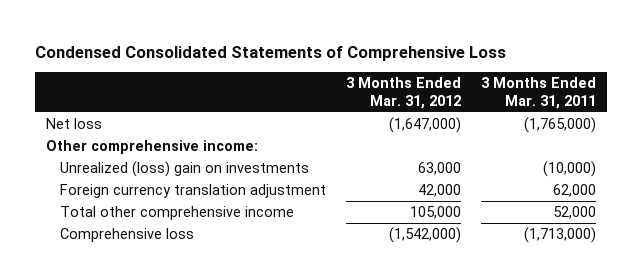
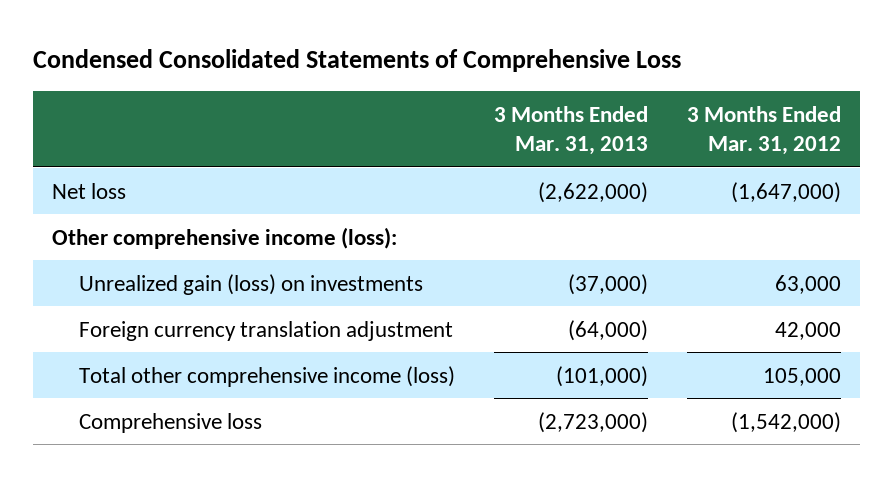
[481,77,597,109] 3 Months Ended Mar. 31, 2011 -> none
none -> [494,105,649,155] 3 Months Ended Mar. 31, 2013
[45,140,258,155] Other comprehensive income: -> [52,226,398,249] Other comprehensive income (loss):
[59,161,309,178] Unrealized (loss) gain on investments -> [79,273,424,295] Unrealized gain (loss) on investments
[59,206,294,221] Total other comprehensive income -> [79,365,456,387] Total other comprehensive income (loss)

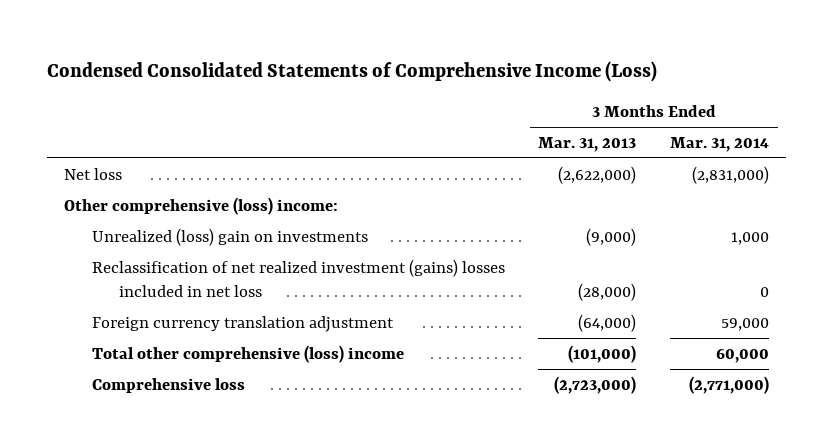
[33,49,682,73] Condensed Consolidated Statements of Comprehensive Loss -> [47,61,658,83] Condensed Consolidated Statements of Comprehensive Income (Loss)
[686,105,841,155] 3 Months Ended Mar. 31, 2012 -> none
none -> [670,136,770,152] Mar. 31, 2014
[52,226,398,249] Other comprehensive income (loss): -> [64,196,339,215] Other comprehensive (loss) income:
[79,273,424,295] Unrealized gain (loss) on investments -> [91,227,368,246] Unrealized (loss) gain on investments
[568,273,649,295] (37,000) -> [586,227,637,246] (9,000)
none -> [91,258,505,298] Reclassification of net realized investment (gains) losses included in net loss
[79,365,456,387] Total other comprehensive income (loss) -> [91,344,404,363] Total other comprehensive (loss) income

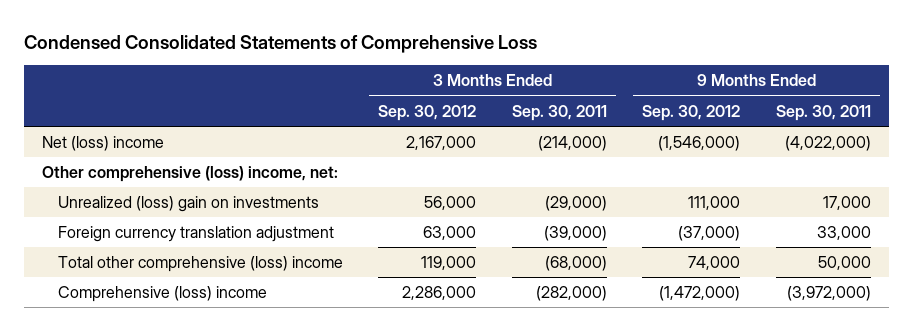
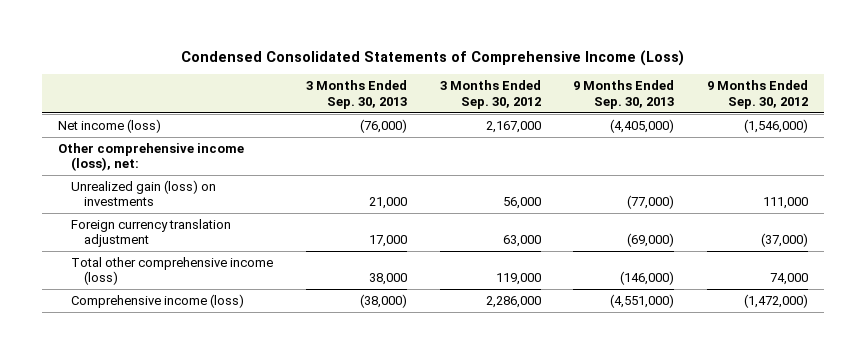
[24,35,538,54] Condensed Consolidated Statements of Comprehensive Loss -> [181,49,685,66] Condensed Consolidated Statements of Comprehensive Income (Loss)
[511,104,607,121] Sep. 30, 2011 -> none
[775,104,871,121] Sep. 30, 2011 -> none
none -> [305,80,407,109] 3 Months Ended Sep. 30, 2013
none -> [573,80,675,109] 9 Months Ended Sep. 30, 2013
[42,136,165,152] Net (loss) income -> [58,119,162,134] Net income (loss)
[42,166,339,183] Other comprehensive (loss) income, net: -> [58,143,245,172] Other comprehensive income (loss), net:
[57,196,319,213] Unrealized (loss) gain on investments -> [71,180,217,207] Unrealized gain (loss) on investments
[57,256,343,273] Total other comprehensive (loss) income -> [71,257,274,286] Total other comprehensive income (loss)
[57,286,267,303] Comprehensive (loss) income -> [71,294,245,309] Comprehensive income (loss)

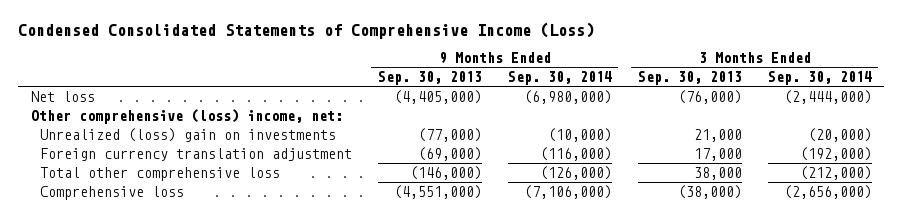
[439,80,541,109] 3 Months Ended Sep. 30, 2012 -> none
[707,80,809,109] 9 Months Ended Sep. 30, 2012 -> none
none -> [507,71,612,86] Sep. 30, 2014
none -> [767,71,872,86] Sep. 30, 2014
[58,119,162,134] Net income (loss) -> [31,90,96,102] Net loss
[58,143,245,172] Other comprehensive income (loss), net: -> [31,108,344,124] Other comprehensive (loss) income, net:
[71,180,217,207] Unrealized gain (loss) on investments -> [40,127,337,142] Unrealized (loss) gain on investments
[71,257,274,286] Total other comprehensive income (loss) -> [40,166,281,181] Total other comprehensive loss
[71,294,245,309] Comprehensive income (loss) -> [40,185,185,200] Comprehensive loss

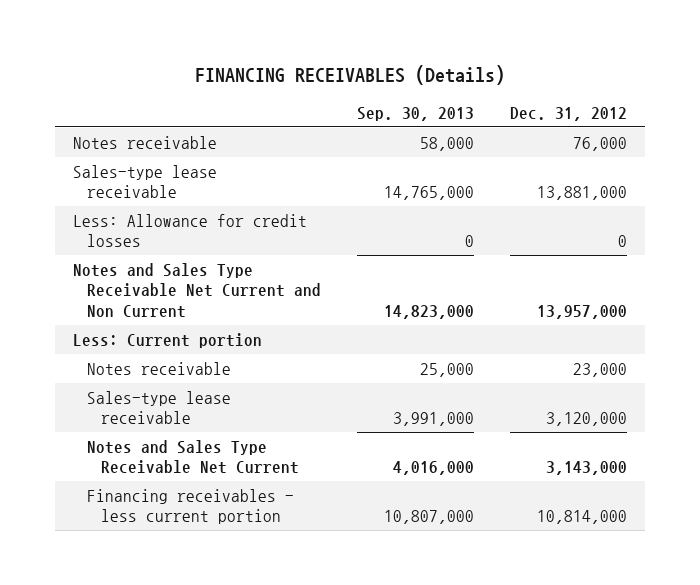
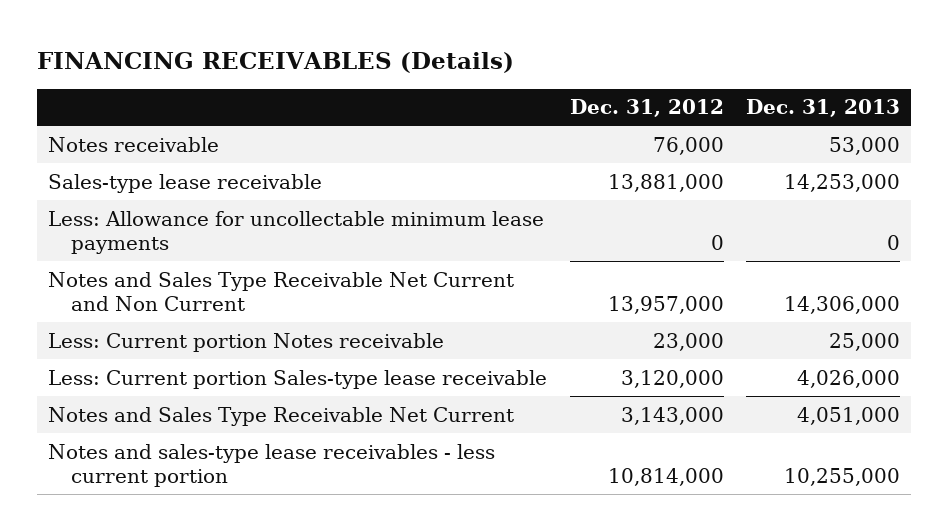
[357,106,475,121] Sep. 30, 2013 -> none
none -> [746,99,901,118] Dec. 31, 2013
[73,213,308,248] Less: Allowance for credit losses -> [48,210,545,255] Less: Allowance for uncollectable minimum lease payments
[73,332,263,348] Less: Current portion -> none
[87,361,232,375] Notes receivable -> [48,332,445,352] Less: Current portion Notes receivable
[87,390,232,425] Sales-type lease receivable -> [48,369,548,389] Less: Current portion Sales-type lease receivable
[87,488,295,525] Financing receivables - less current portion -> [48,443,496,488] Notes and sales-type lease receivables - less current portion

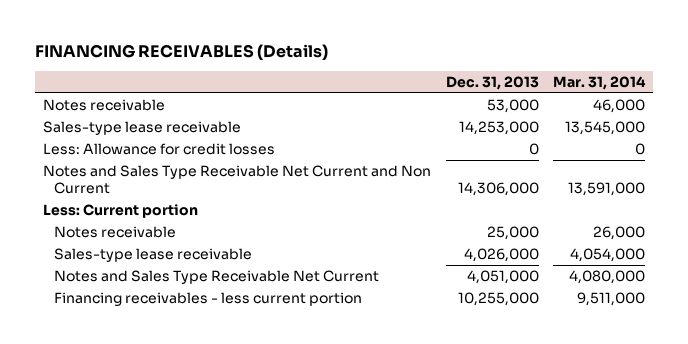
[569,99,724,118] Dec. 31, 2012 -> none
none -> [553,75,647,90] Mar. 31, 2014
[48,210,545,255] Less: Allowance for uncollectable minimum lease payments -> [42,143,275,156] Less: Allowance for credit losses
none -> [42,204,198,219] Less: Current portion
[48,332,445,352] Less: Current portion Notes receivable -> [53,226,176,239] Notes receivable
[48,369,548,389] Less: Current portion Sales-type lease receivable -> [53,248,252,263] Sales-type lease receivable
[48,443,496,488] Notes and sales-type lease receivables - less current portion -> [53,292,362,307] Financing receivables - less current portion

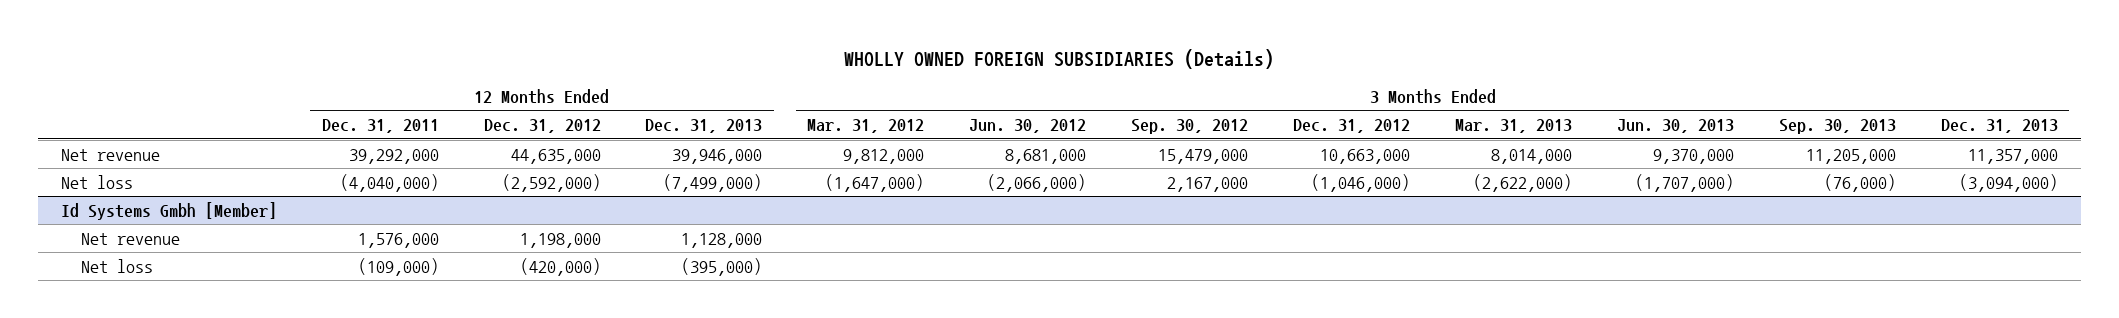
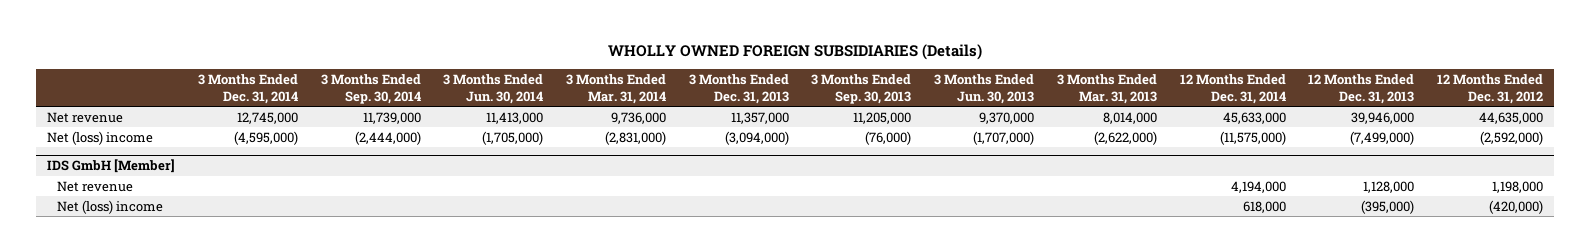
[321,119,439,134] Dec. 31, 2011 -> none
[807,119,925,134] Mar. 31, 2012 -> none
[969,119,1087,134] Jun. 30, 2012 -> none
[1131,119,1249,135] Sep. 30, 2012 -> none
[1293,119,1411,134] Dec. 31, 2012 -> none
none -> [198,73,299,104] 3 Months Ended Dec. 31, 2014
none -> [320,73,421,104] 3 Months Ended Sep. 30, 2014
none -> [443,73,544,104] 3 Months Ended Jun. 30, 2014
none -> [566,73,667,104] 3 Months Ended Mar. 31, 2014
none -> [1179,73,1286,104] 12 Months Ended Dec. 31, 2014
[60,174,133,189] Net loss -> [47,130,154,145] Net (loss) income
[60,201,277,220] Id Systems Gmbh [Member] -> [47,159,176,174] IDS GmbH [Member]
[81,258,154,273] Net loss -> [56,199,163,214] Net (loss) income

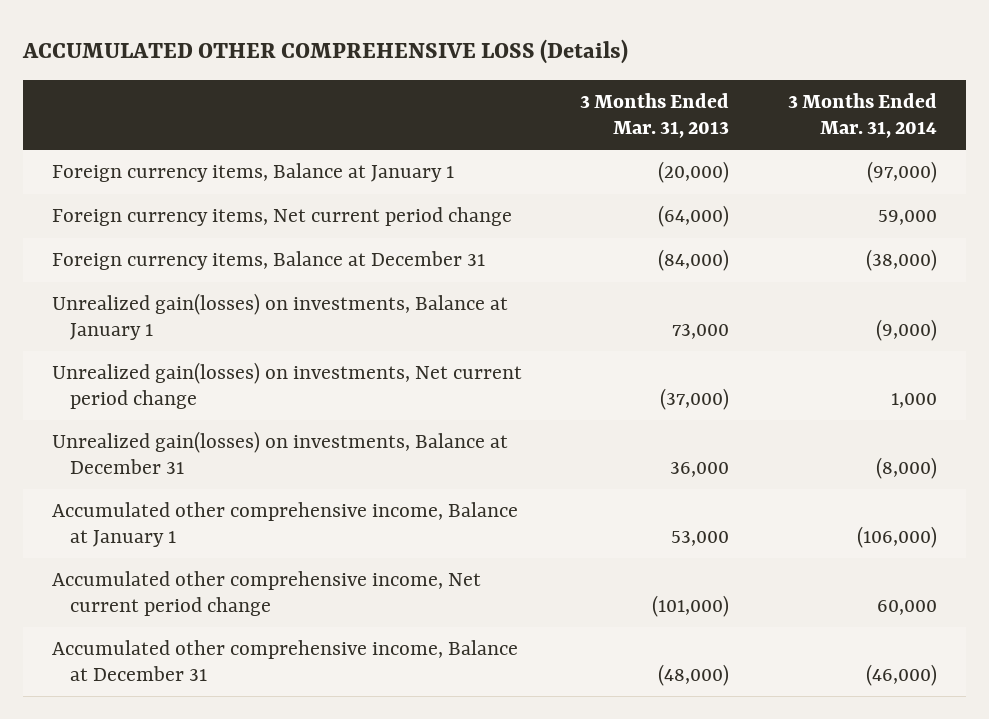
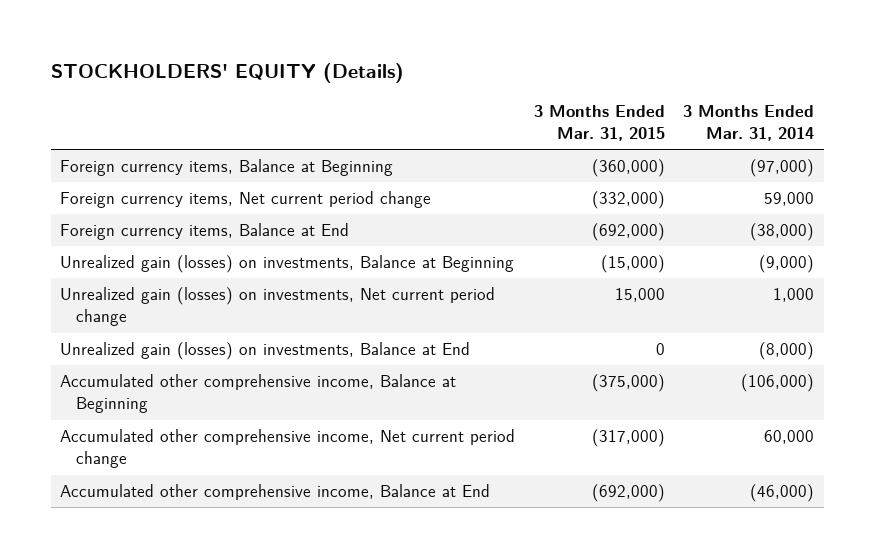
[21,38,628,64] ACCUMULATED OTHER COMPREHENSIVE LOSS (Details) -> [51,62,405,83] STOCKHOLDERS' EQUITY (Details)
[580,93,730,138] 3 Months Ended Mar. 31, 2013 -> none
none -> [533,104,665,142] 3 Months Ended Mar. 31, 2015
[51,163,454,183] Foreign currency items, Balance at January 1 -> [60,159,394,177] Foreign currency items, Balance at Beginning
[51,251,485,271] Foreign currency items, Balance at December 31 -> [60,223,350,241] Foreign currency items, Balance at End
[51,293,508,341] Unrealized gain(losses) on investments, Balance at January 1 -> [60,255,515,274] Unrealized gain (losses) on investments, Balance at Beginning
[51,362,522,410] Unrealized gain(losses) on investments, Net current period change -> [60,287,496,327] Unrealized gain (losses) on investments, Net current period change
[51,431,508,475] Unrealized gain(losses) on investments, Balance at December 31 -> [60,342,471,361] Unrealized gain (losses) on investments, Balance at End
[51,502,518,548] Accumulated other comprehensive income, Balance at January 1 -> [60,374,457,414] Accumulated other comprehensive income, Balance at Beginning
[51,640,518,682] Accumulated other comprehensive income, Balance at December 31 -> [60,484,491,501] Accumulated other comprehensive income, Balance at End

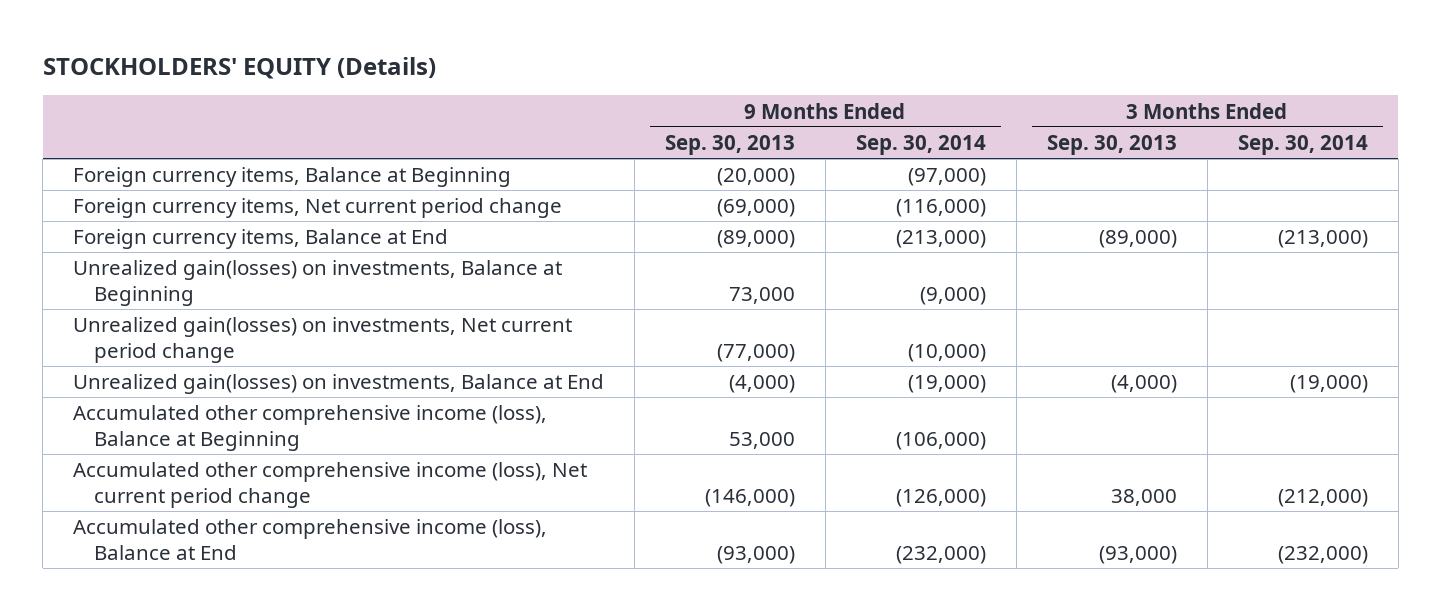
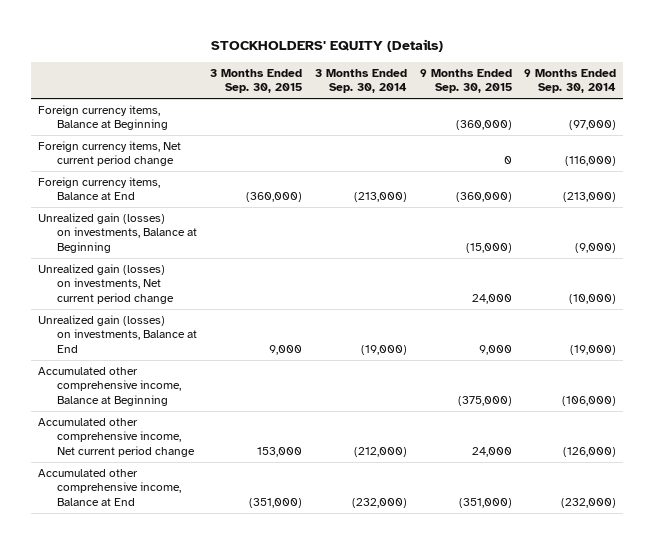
[664,134,795,155] Sep. 30, 2013 -> none
[1046,134,1177,155] Sep. 30, 2013 -> none
none -> [209,69,302,94] 3 Months Ended Sep. 30, 2015
none -> [419,69,512,94] 9 Months Ended Sep. 30, 2015
[73,260,563,306] Unrealized gain(losses) on investments, Balance at Beginning -> [37,213,197,253] Unrealized gain (losses) on investments, Balance at Beginning
[73,317,573,363] Unrealized gain(losses) on investments, Net current period change -> [37,264,174,304] Unrealized gain (losses) on investments, Net current period change
[73,374,605,395] Unrealized gain(losses) on investments, Balance at End -> [37,315,197,353] Unrealized gain (losses) on investments, Balance at End
[73,405,548,451] Accumulated other comprehensive income (loss), Balance at Beginning -> [37,367,181,406] Accumulated other comprehensive income, Balance at Beginning
[73,462,588,508] Accumulated other comprehensive income (loss), Net current period change -> [37,418,195,457] Accumulated other comprehensive income, Net current period change
[73,519,548,560] Accumulated other comprehensive income (loss), Balance at End -> [37,469,181,506] Accumulated other comprehensive income, Balance at End

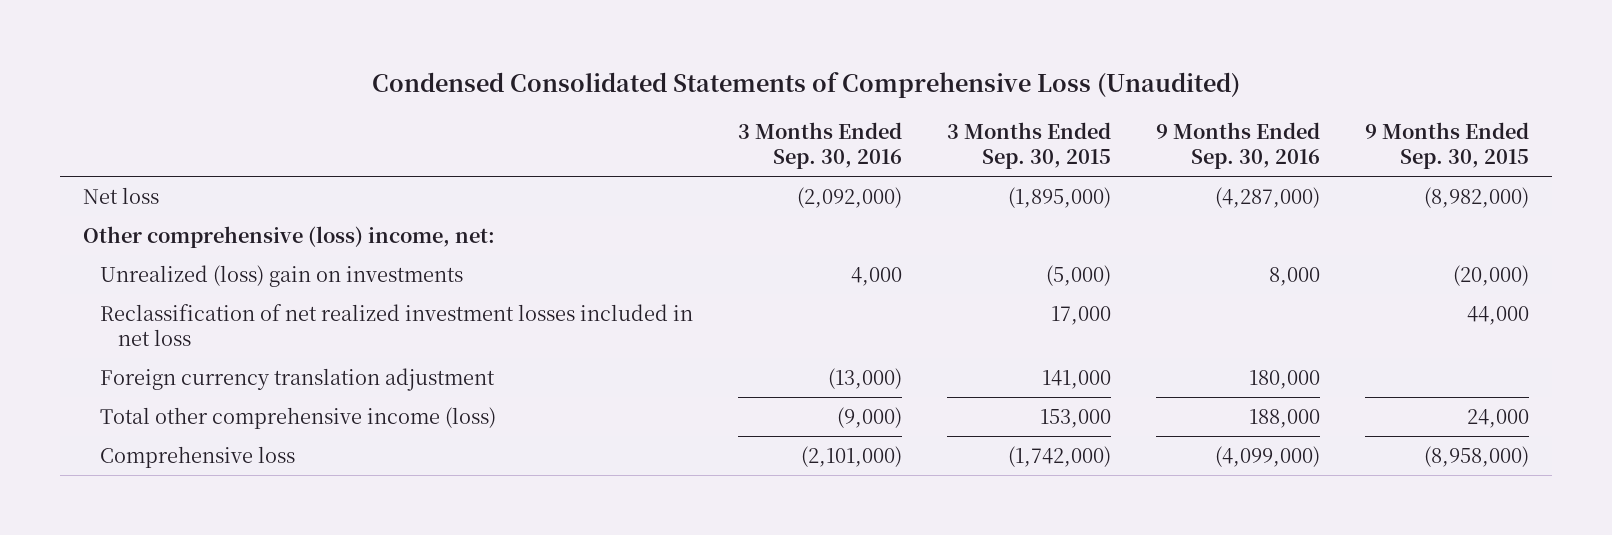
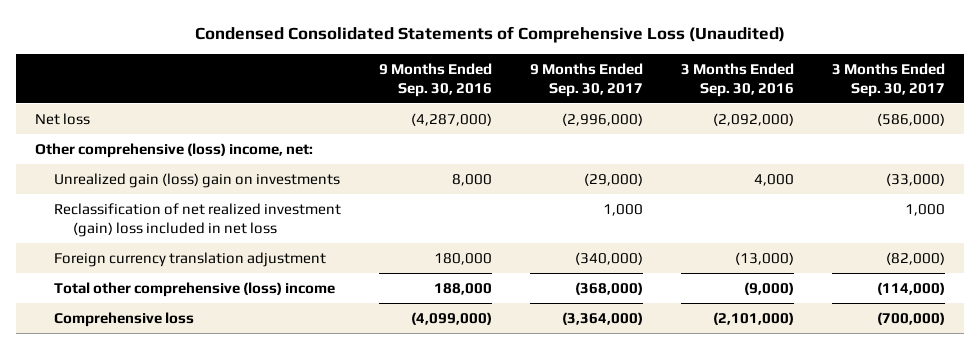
[947,121,1112,170] 3 Months Ended Sep. 30, 2015 -> none
[1365,121,1530,170] 9 Months Ended Sep. 30, 2015 -> none
none -> [529,62,643,97] 9 Months Ended Sep. 30, 2017
none -> [832,62,946,97] 3 Months Ended Sep. 30, 2017
[100,264,464,287] Unrealized (loss) gain on investments -> [53,172,340,188] Unrealized gain (loss) gain on investments
[100,303,694,347] Reclassification of net realized investment losses included in net loss -> [53,202,341,237] Reclassification of net realized investment (gain) loss included in net loss
[100,406,497,429] Total other comprehensive income (loss) -> [53,281,335,297] Total other comprehensive (loss) income

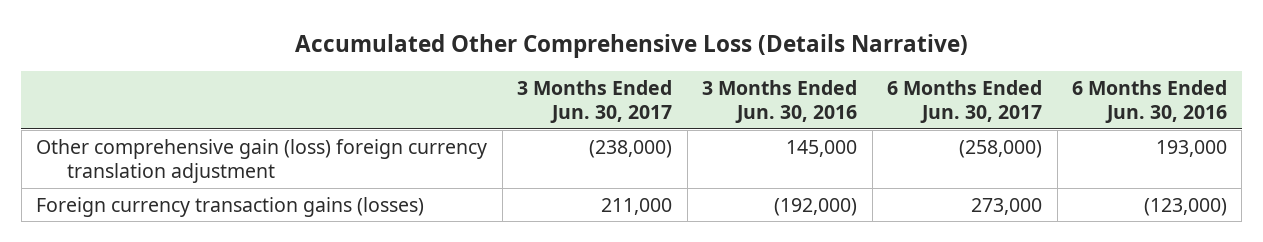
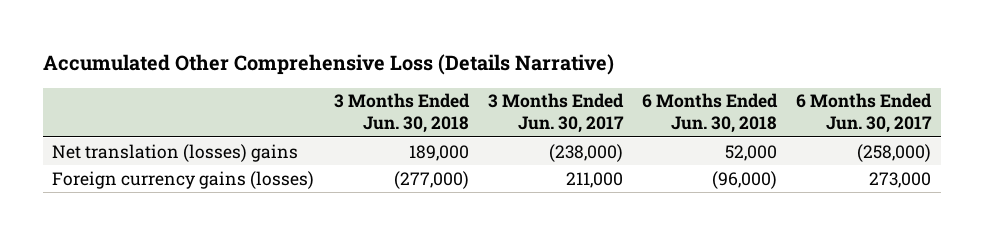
[702,79,858,124] 3 Months Ended Jun. 30, 2016 -> none
[1071,79,1227,124] 6 Months Ended Jun. 30, 2016 -> none
none -> [333,93,470,134] 3 Months Ended Jun. 30, 2018
none -> [642,93,779,134] 6 Months Ended Jun. 30, 2018
[36,138,488,184] Other comprehensive gain (loss) foreign currency translation adjustment -> [52,143,299,162] Net translation (losses) gains
[36,196,425,217] Foreign currency transaction gains (losses) -> [52,170,315,189] Foreign currency gains (losses)

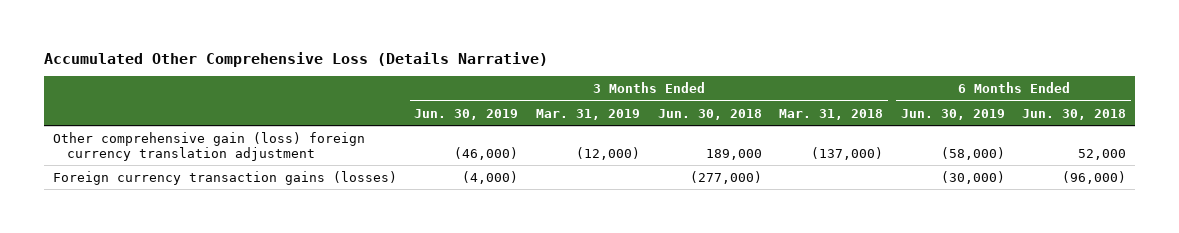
[487,93,624,134] 3 Months Ended Jun. 30, 2017 -> none
[796,93,933,134] 6 Months Ended Jun. 30, 2017 -> none
none -> [414,108,519,120] Jun. 30, 2019
none -> [535,108,640,120] Mar. 31, 2019
none -> [779,108,884,120] Mar. 31, 2018
none -> [900,108,1005,120] Jun. 30, 2019
[52,143,299,162] Net translation (losses) gains -> [52,131,365,161] Other comprehensive gain (loss) foreign currency translation adjustment
[52,170,315,189] Foreign currency gains (losses) -> [52,170,397,185] Foreign currency transaction gains (losses)

